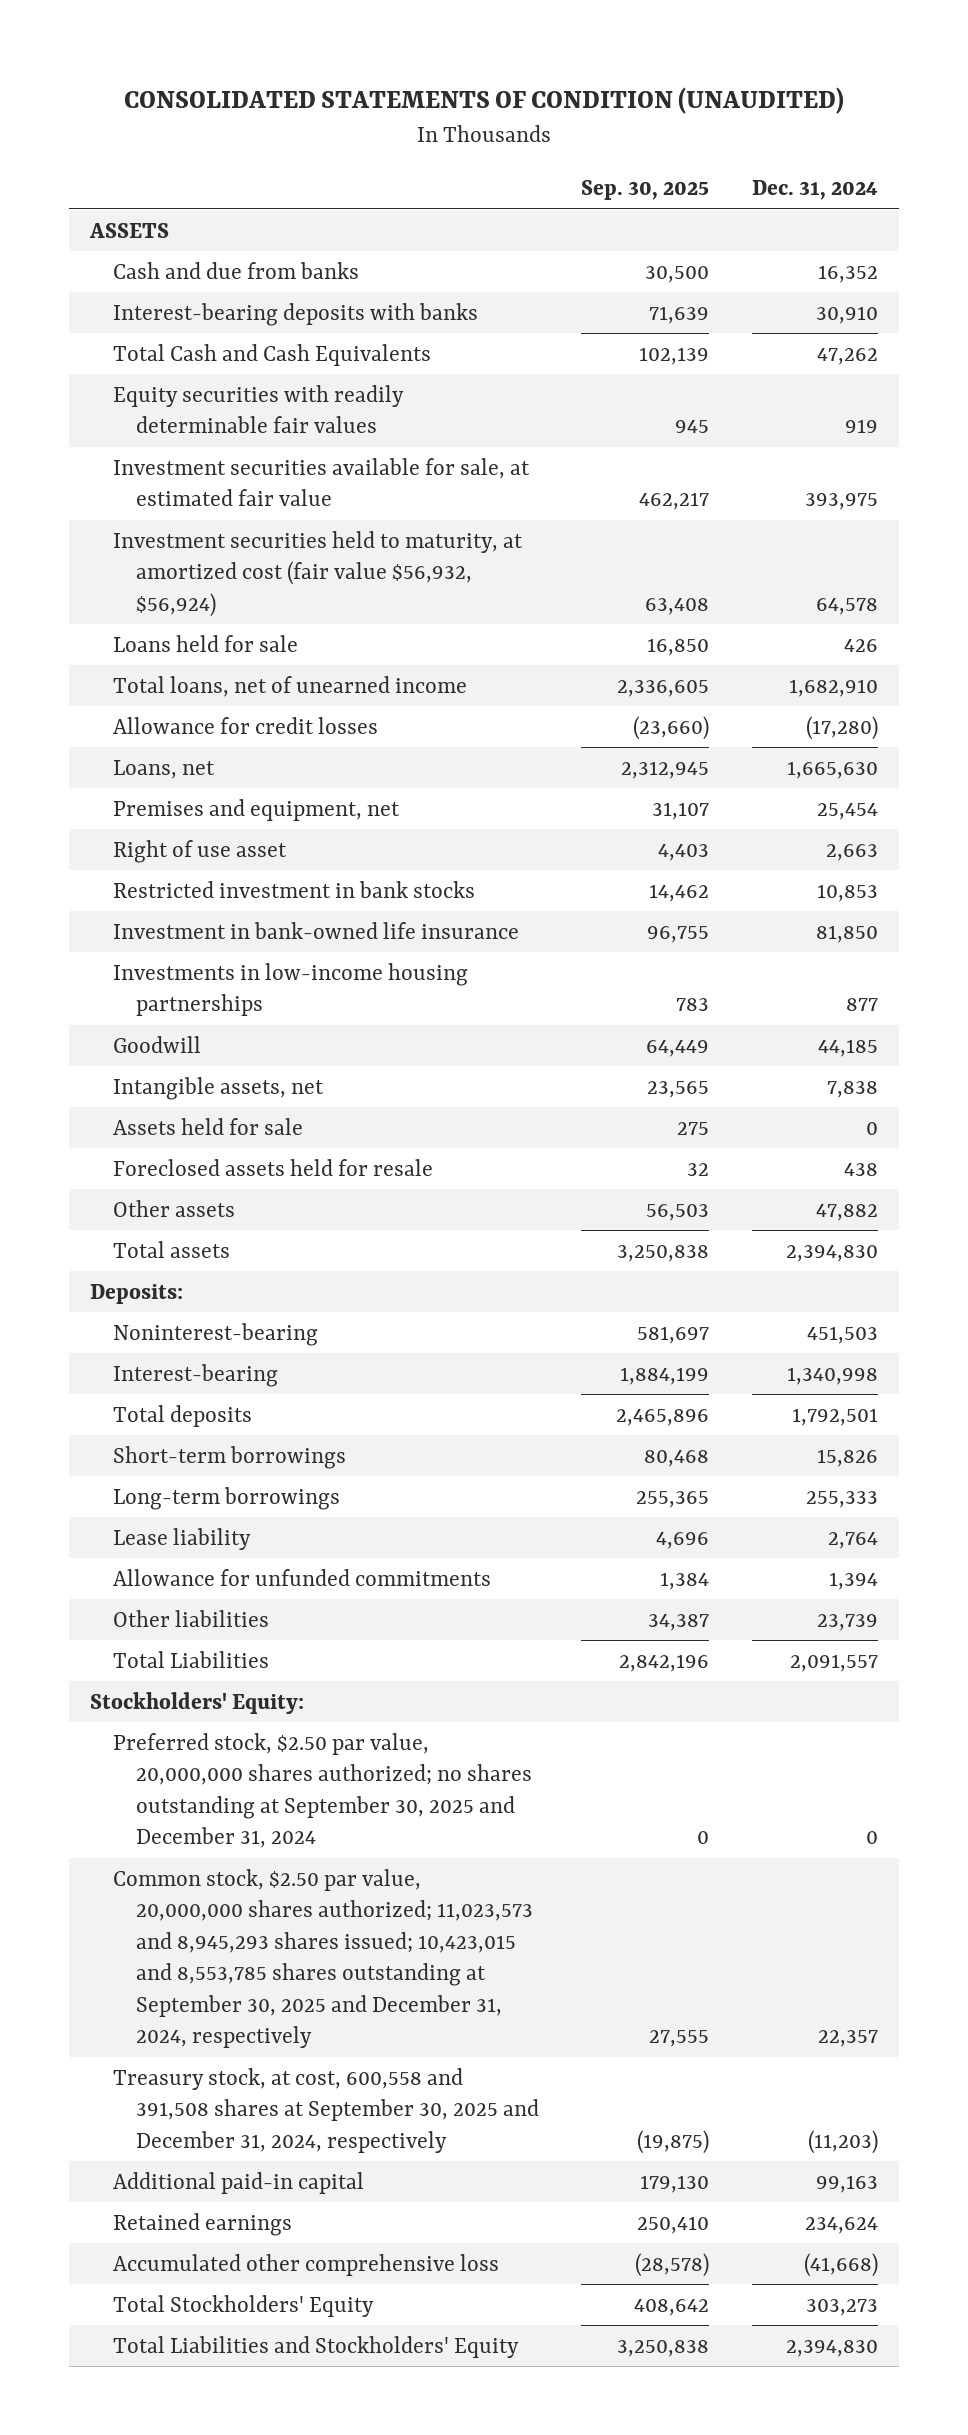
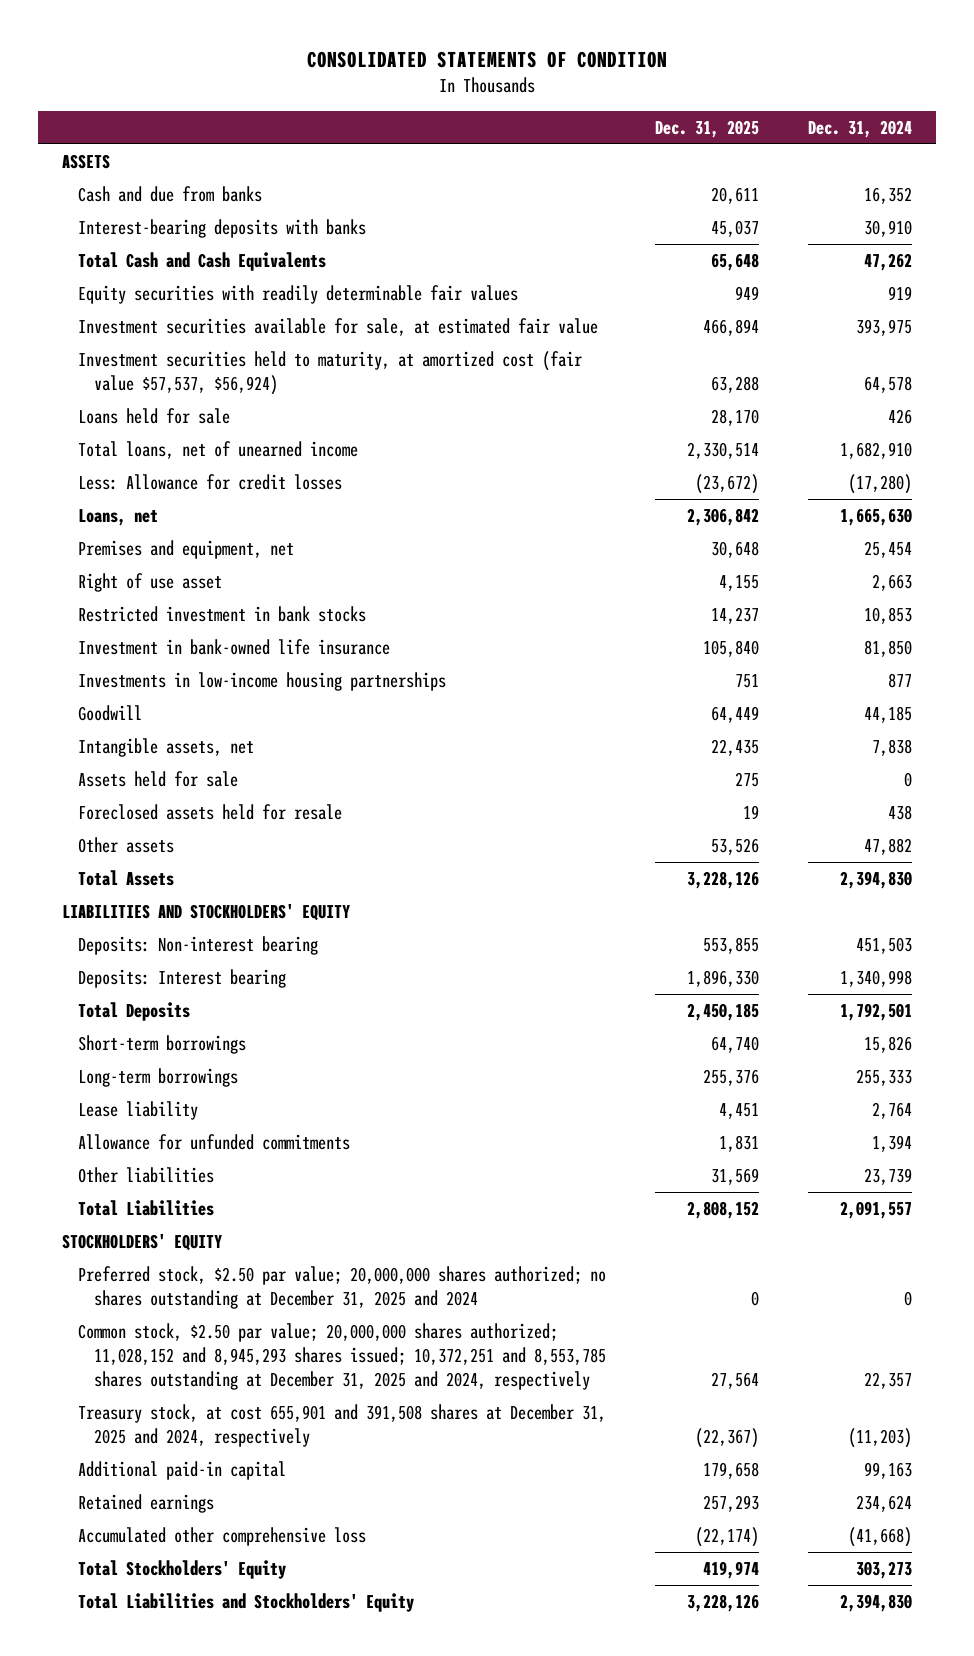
[124,87,845,115] CONSOLIDATED STATEMENTS OF CONDITION (UNAUDITED) -> [306,50,667,68] CONSOLIDATED STATEMENTS OF CONDITION
[581,180,710,201] Sep. 30, 2025 -> none
none -> [655,119,760,138] Dec. 31, 2025
[113,530,524,617] Investment securities held to maturity, at amortized cost (fair value $56,932, $56,924) -> [78,350,583,395] Investment securities held to maturity, at amortized cost (fair value $57,537, $56,924)
[113,716,379,734] Allowance for credit losses -> [78,473,343,490] Less: Allowance for credit losses
[90,1283,184,1304] Deposits: -> none
[113,1240,231,1258] Total assets -> [78,869,175,886] Total Assets
none -> [62,903,351,921] LIABILITIES AND STOCKHOLDERS' EQUITY
[113,1322,319,1346] Noninterest-bearing -> [78,935,319,955] Deposits: Non-interest bearing
[113,1363,279,1387] Interest-bearing -> [78,968,287,988] Deposits: Interest bearing
[113,1404,253,1427] Total deposits -> [78,1001,191,1021] Total Deposits
[90,1691,305,1714] Stockholders' Equity: -> [62,1233,223,1251] STOCKHOLDERS' EQUITY
[113,1732,532,1849] Preferred stock, $2.50 par value, 20,000,000 shares authorized; no shares outstanding at September 30, 2025 and December 31, 2024 -> [78,1265,607,1309] Preferred stock, $2.50 par value; 20,000,000 shares authorized; no shares outstanding at December 31, 2025 and 2024
[113,1868,533,2049] Common stock, $2.50 par value, 20,000,000 shares authorized; 11,023,573 and 8,945,293 shares issued; 10,423,015 and 8,553,785 shares outstanding at September 30, 2025 and December 31, 2024, respectively -> [78,1322,607,1390] Common stock, $2.50 par value; 20,000,000 shares authorized; 11,028,152 and 8,945,293 shares issued; 10,372,251 and 8,553,785 shares outstanding at December 31, 2025 and 2024, respectively
[113,2067,539,2153] Treasury stock, at cost, 600,558 and 391,508 shares at September 30, 2025 and December 31, 2024, respectively -> [78,1403,607,1447] Treasury stock, at cost 655,901 and 391,508 shares at December 31, 2025 and 2024, respectively

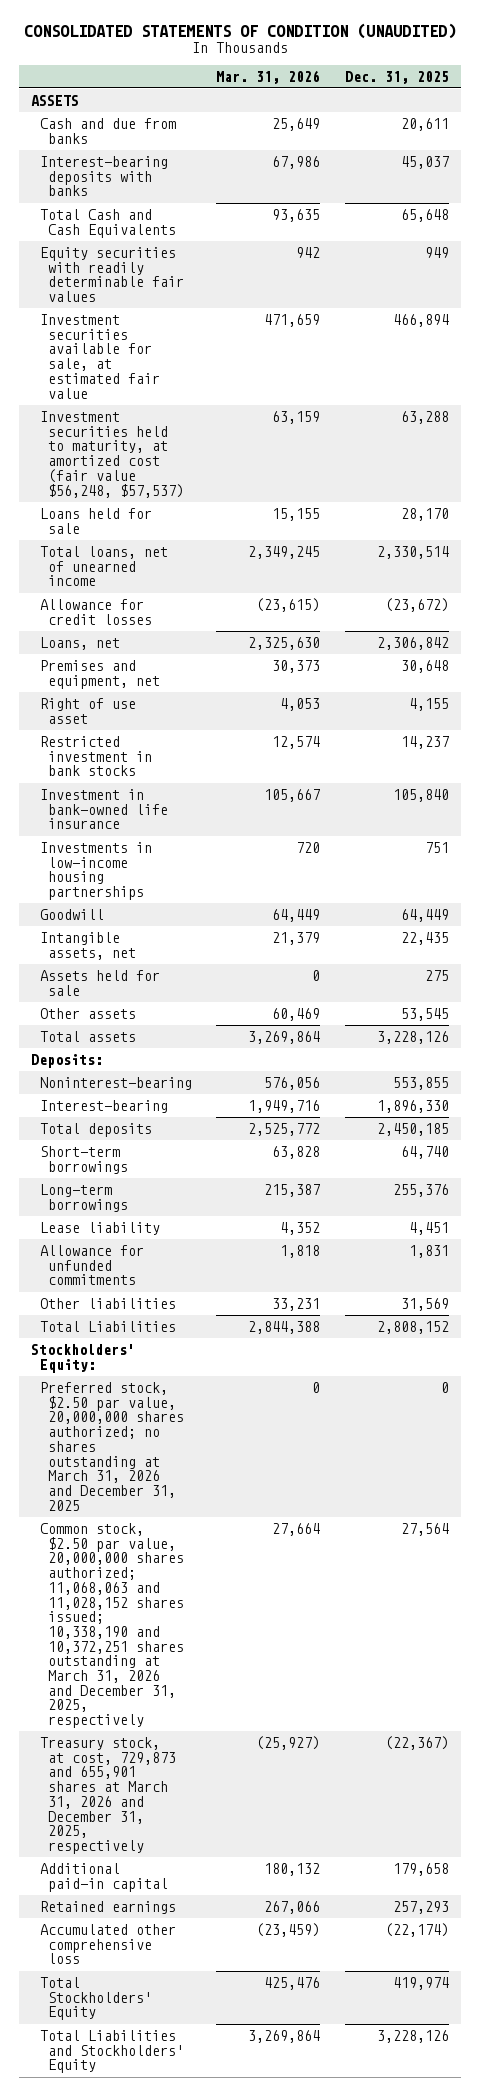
[306,50,667,68] CONSOLIDATED STATEMENTS OF CONDITION -> [23,22,456,39] CONSOLIDATED STATEMENTS OF CONDITION (UNAUDITED)
[807,119,912,138] Dec. 31, 2024 -> none
none -> [216,69,321,84] Mar. 31, 2026
[78,350,583,395] Investment securities held to maturity, at amortized cost (fair value $57,537, $56,924) -> [39,411,185,498] Investment securities held to maturity, at amortized cost (fair value $56,248, $57,537)
[78,473,343,490] Less: Allowance for credit losses -> [39,599,153,625] Allowance for credit losses
[78,803,343,820] Foreclosed assets held for resale -> none
[62,903,351,921] LIABILITIES AND STOCKHOLDERS' EQUITY -> none
[711,837,760,855] 53,526 -> [400,1008,449,1022] 53,545
[78,869,175,886] Total Assets -> [39,1031,136,1043] Total assets
none -> [30,1054,103,1069] Deposits:
[78,935,319,955] Deposits: Non-interest bearing -> [39,1077,192,1091] Noninterest-bearing
[78,968,287,988] Deposits: Interest bearing -> [39,1100,168,1114] Interest-bearing
[78,1001,191,1021] Total Deposits -> [39,1123,152,1138] Total deposits
[62,1233,223,1251] STOCKHOLDERS' EQUITY -> [30,1344,135,1373] Stockholders' Equity:
[78,1265,607,1309] Preferred stock, $2.50 par value; 20,000,000 shares authorized; no shares outstanding at December 31, 2025 and 2024 -> [39,1382,185,1511] Preferred stock, $2.50 par value, 20,000,000 shares authorized; no shares outstanding at March 31, 2026 and December 31, 2025
[78,1322,607,1390] Common stock, $2.50 par value; 20,000,000 shares authorized; 11,028,152 and 8,945,293 shares issued; 10,372,251 and 8,553,785 shares outstanding at December 31, 2025 and 2024, respectively -> [39,1523,185,1729] Common stock, $2.50 par value, 20,000,000 shares authorized; 11,068,063 and 11,028,152 shares issued; 10,338,190 and 10,372,251 shares outstanding at March 31, 2026 and December 31, 2025, respectively
[78,1403,607,1447] Treasury stock, at cost 655,901 and 391,508 shares at December 31, 2025 and 2024, respectively -> [39,1737,177,1854] Treasury stock, at cost, 729,873 and 655,901 shares at March 31, 2026 and December 31, 2025, respectively

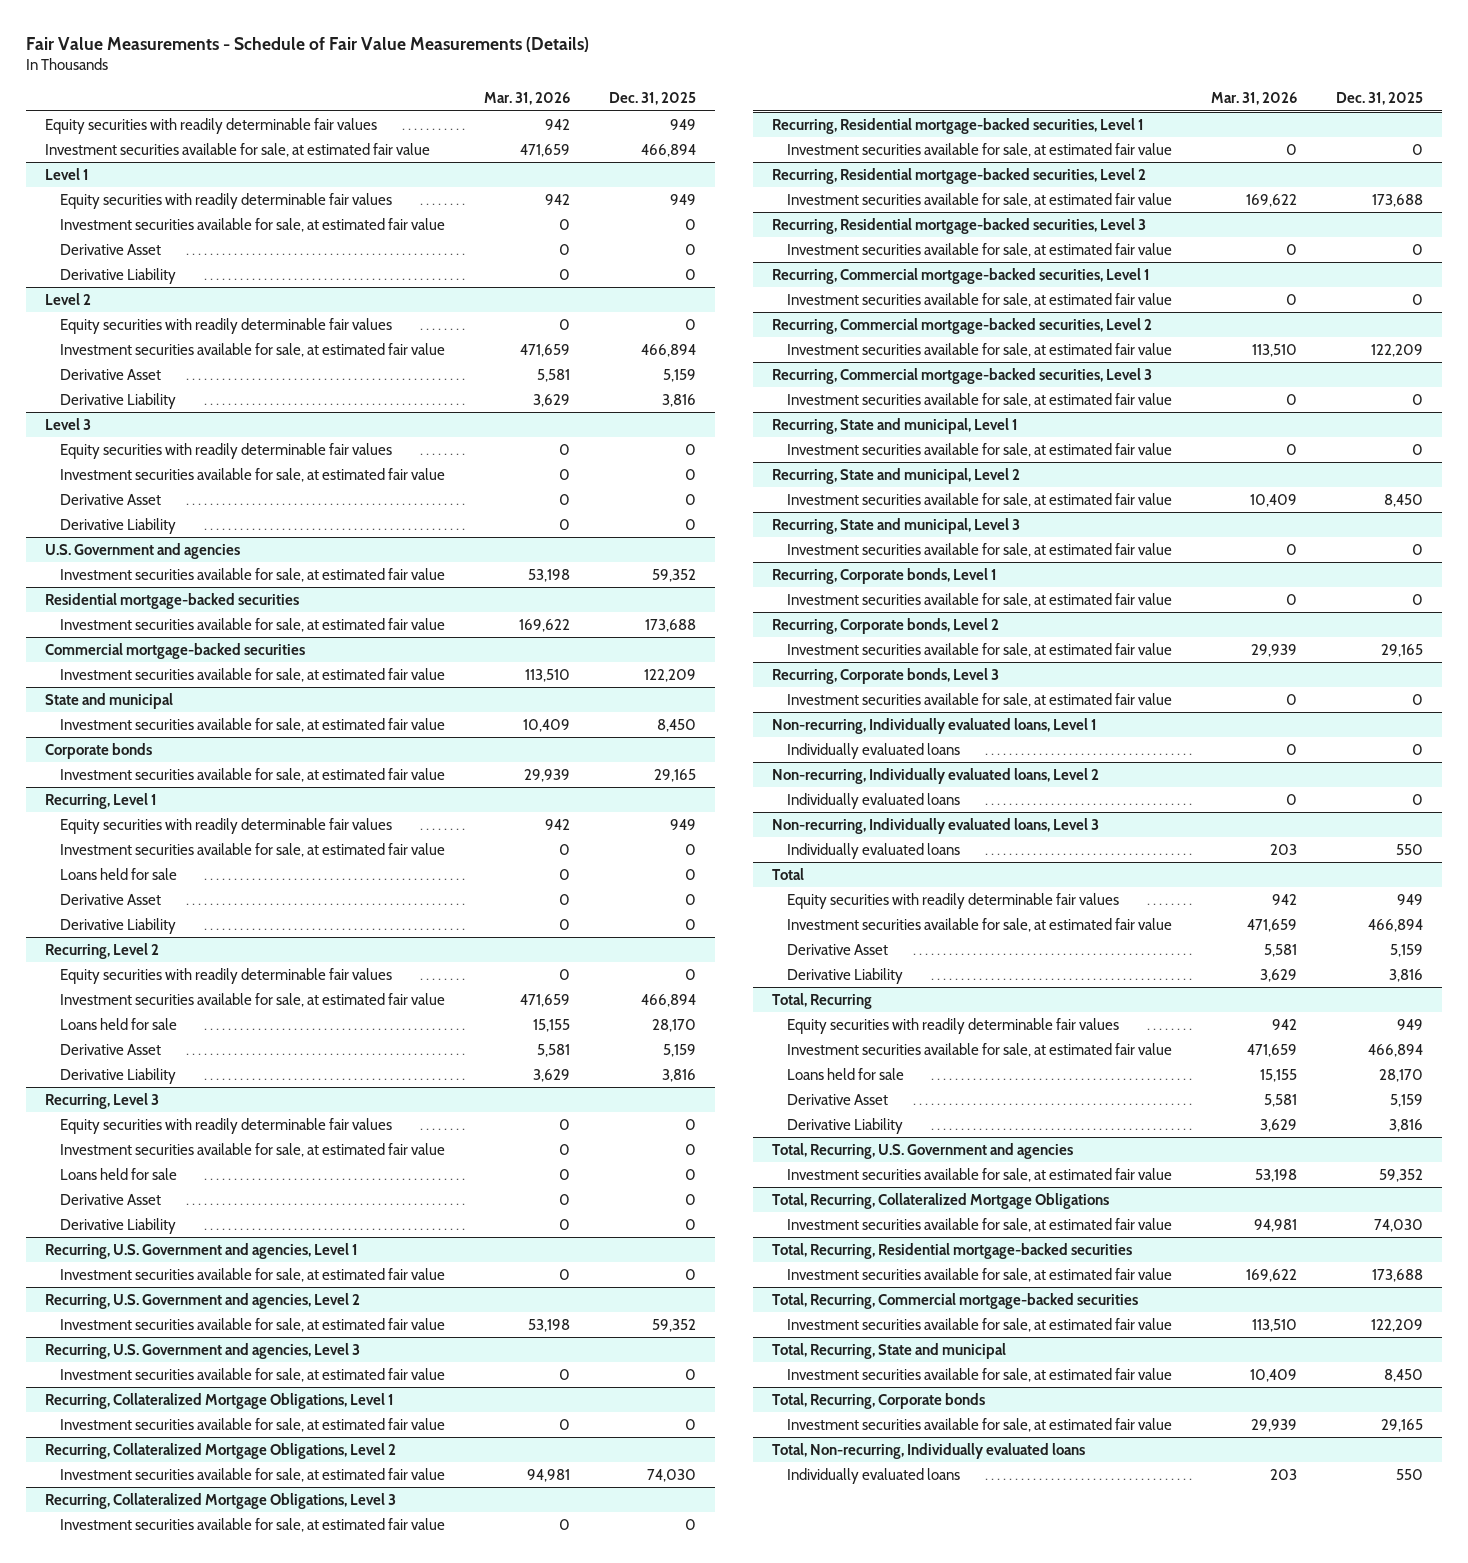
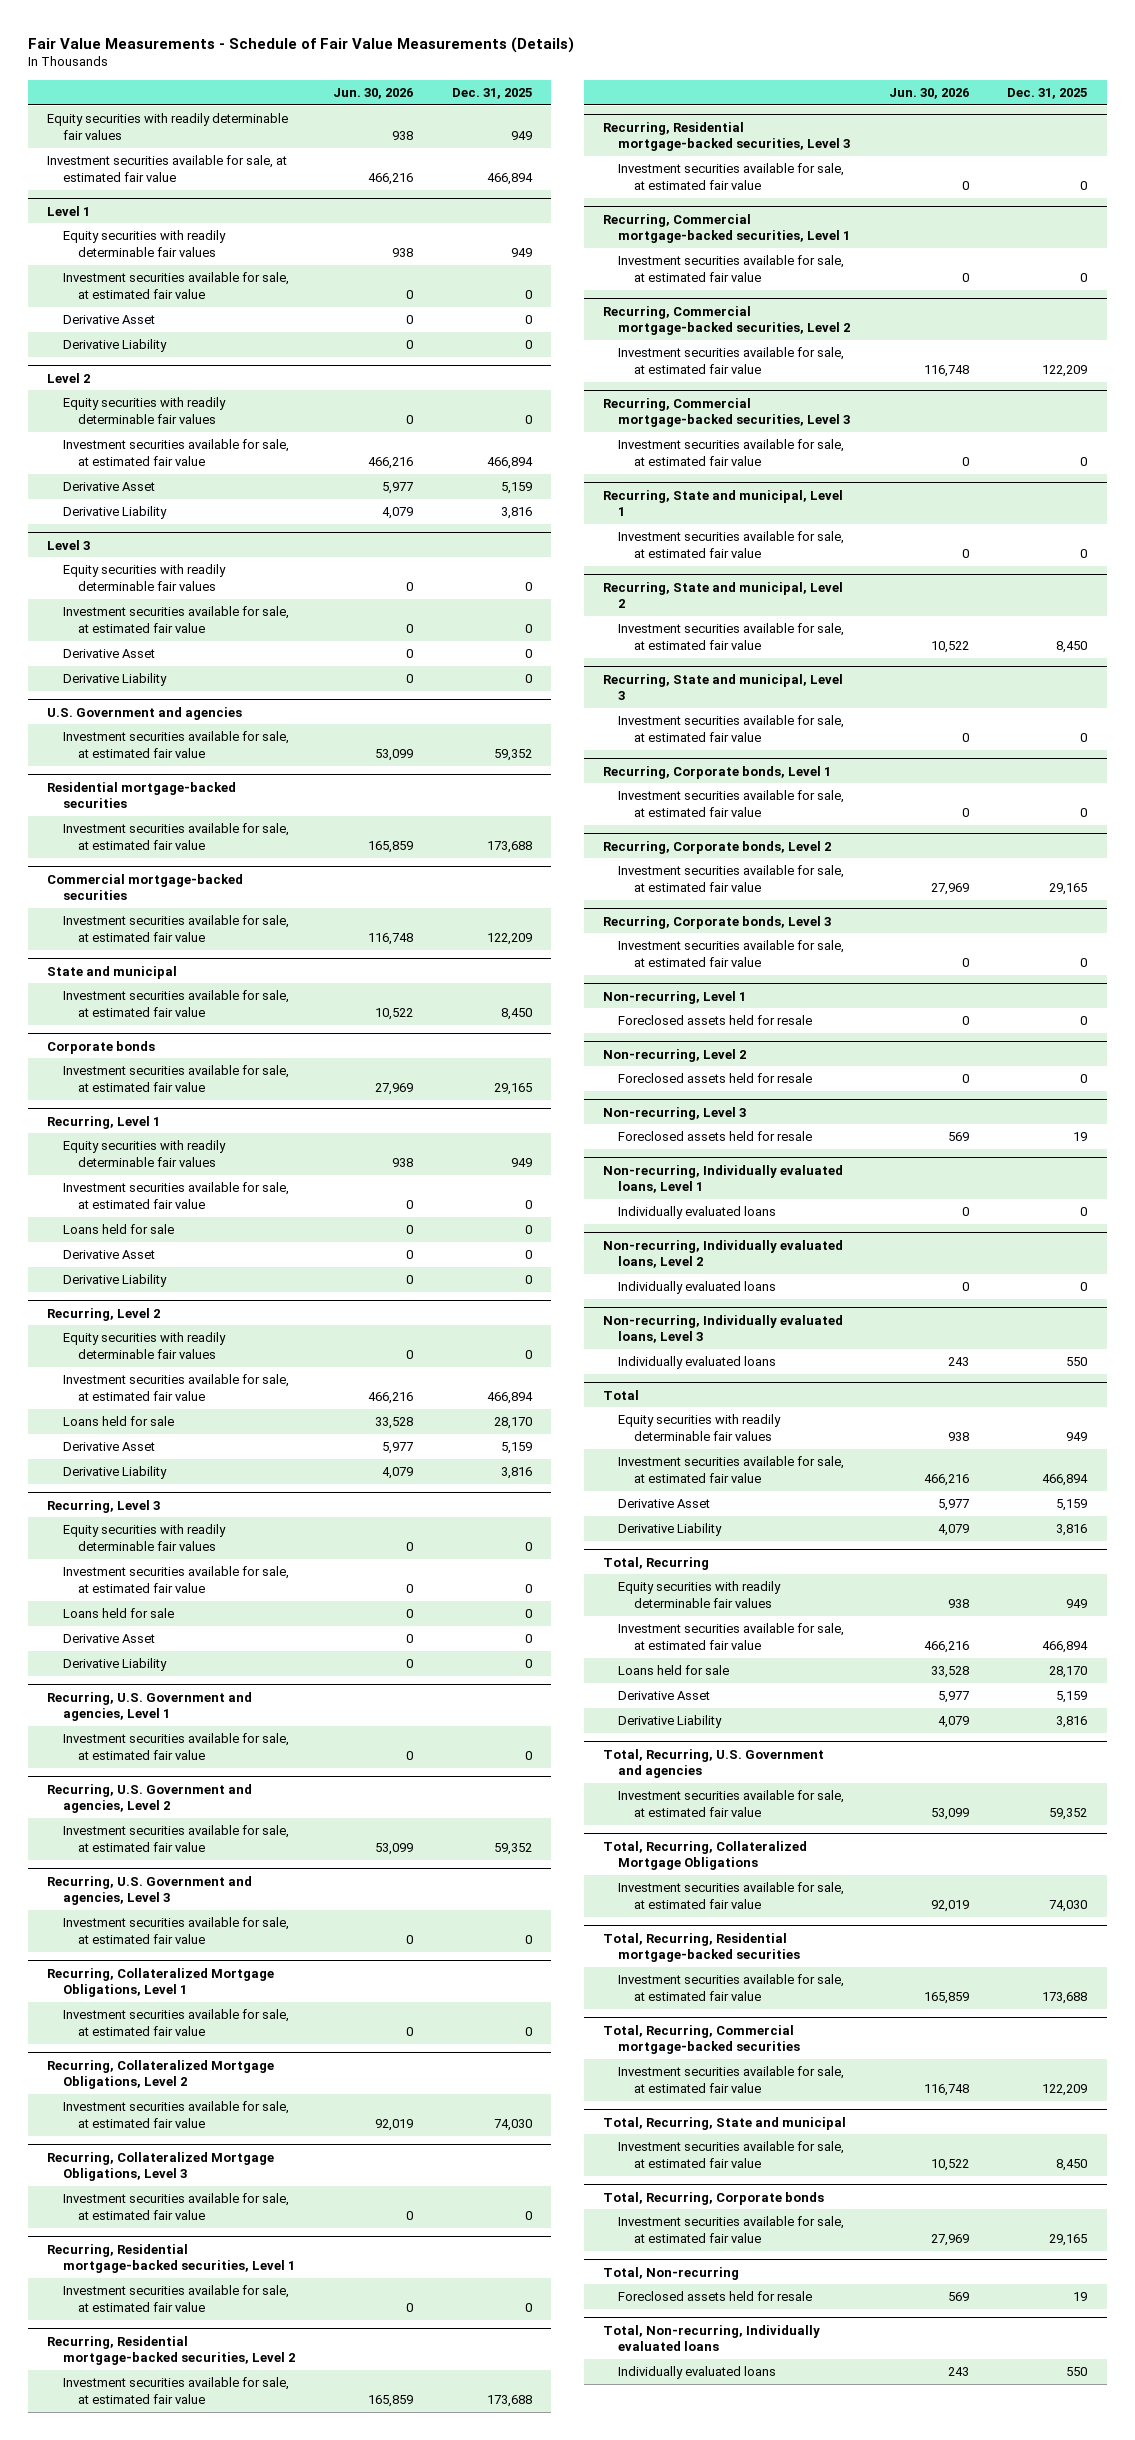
[483,92,570,106] Mar. 31, 2026 -> none
none -> [333,87,414,99] Jun. 30, 2026
none -> [603,990,747,1004] Non-recurring, Level 1
none -> [618,1015,813,1026] Foreclosed assets held for resale
none -> [603,1048,747,1062] Non-recurring, Level 2
none -> [618,1073,813,1084] Foreclosed assets held for resale
none -> [603,1106,747,1120] Non-recurring, Level 3
none -> [618,1131,813,1142] Foreclosed assets held for resale
none -> [603,2266,740,2280] Total, Non-recurring
none -> [618,2291,813,2302] Foreclosed assets held for resale

